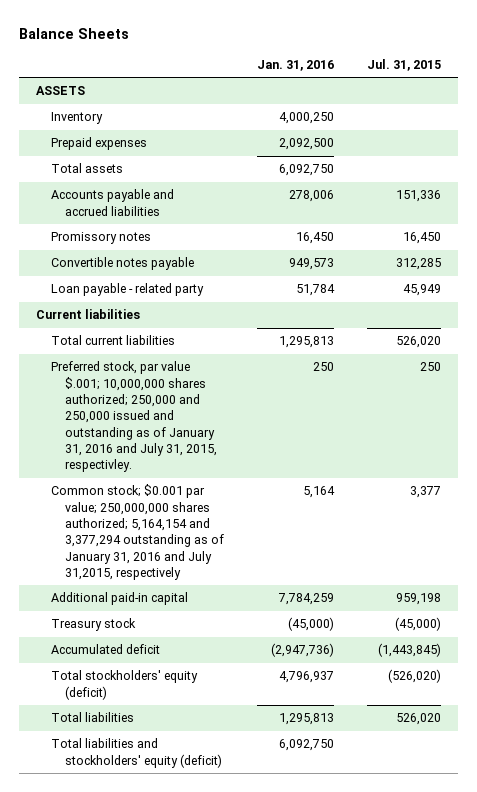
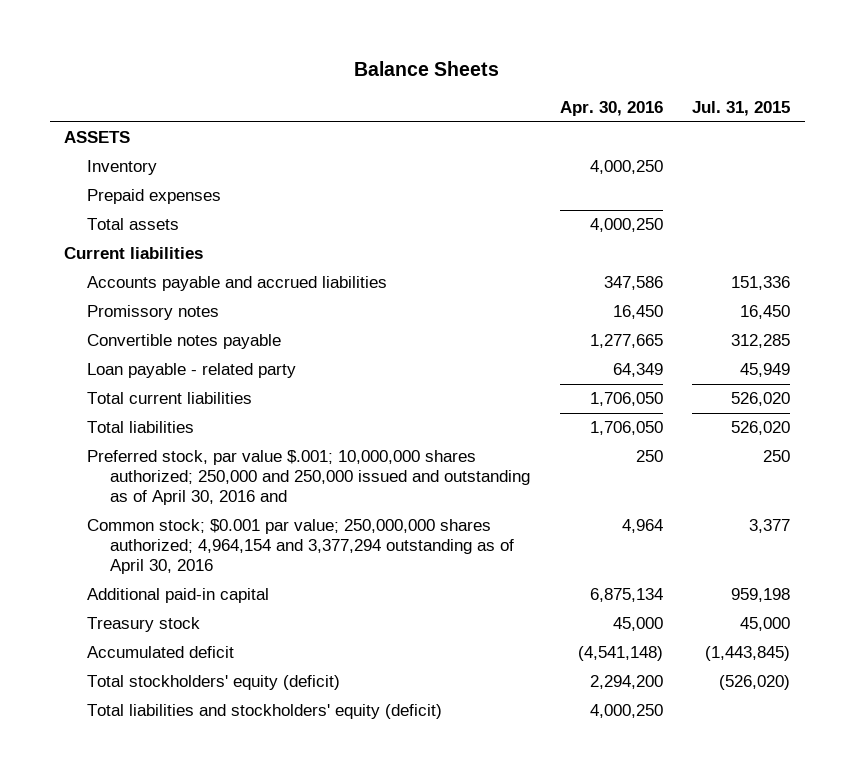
[257,59,335,71] Jan. 31, 2016 -> none
none -> [559,100,663,116] Apr. 30, 2016
[35,309,140,320] Current liabilities -> [64,247,204,260] Current liabilities
[50,712,134,723] Total liabilities -> [87,421,195,434] Total liabilities
[50,361,218,473] Preferred stock, par value $.001; 10,000,000 shares authorized; 250,000 and 250,000 issued and outstanding as of January 31, 2016 and July 31, 2015, respectivley. -> [87,450,531,506] Preferred stock, par value $.001; 10,000,000 shares authorized; 250,000 and 250,000 issued and outstanding as of April 30, 2016 and
[50,484,225,580] Common stock; $0.001 par value; 250,000,000 shares authorized; 5,164,154 and 3,377,294 outstanding as of January 31, 2016 and July 31,2015, respectively -> [87,519,515,575] Common stock; $0.001 par value; 250,000,000 shares authorized; 4,964,154 and 3,377,294 outstanding as of April 30, 2016
[395,617,442,632] (45,000) -> [740,617,791,632] 45,000

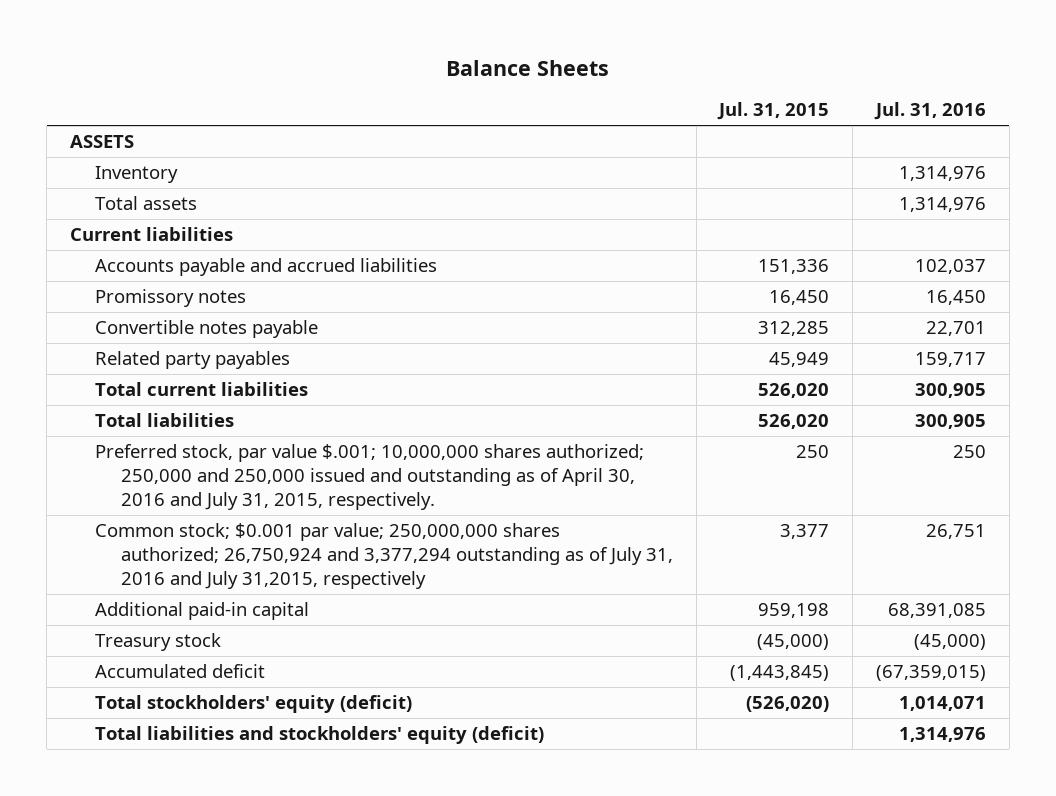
[559,100,663,116] Apr. 30, 2016 -> none
none -> [873,102,986,121] Jul. 31, 2016
[87,189,222,205] Prepaid expenses -> none
[87,363,297,379] Loan payable - related party -> [95,351,291,370] Related party payables
[87,450,531,506] Preferred stock, par value $.001; 10,000,000 shares authorized; 250,000 and 250,000 issued and outstanding as of April 30, 2016 and -> [95,444,645,511] Preferred stock, par value $.001; 10,000,000 shares authorized; 250,000 and 250,000 issued and outstanding as of April 30, 2016 and July 31, 2015, respectively.
[87,519,515,575] Common stock; $0.001 par value; 250,000,000 shares authorized; 4,964,154 and 3,377,294 outstanding as of April 30, 2016 -> [95,523,673,590] Common stock; $0.001 par value; 250,000,000 shares authorized; 26,750,924 and 3,377,294 outstanding as of July 31, 2016 and July 31,2015, respectively
[740,617,791,632] 45,000 -> [757,634,830,651] (45,000)

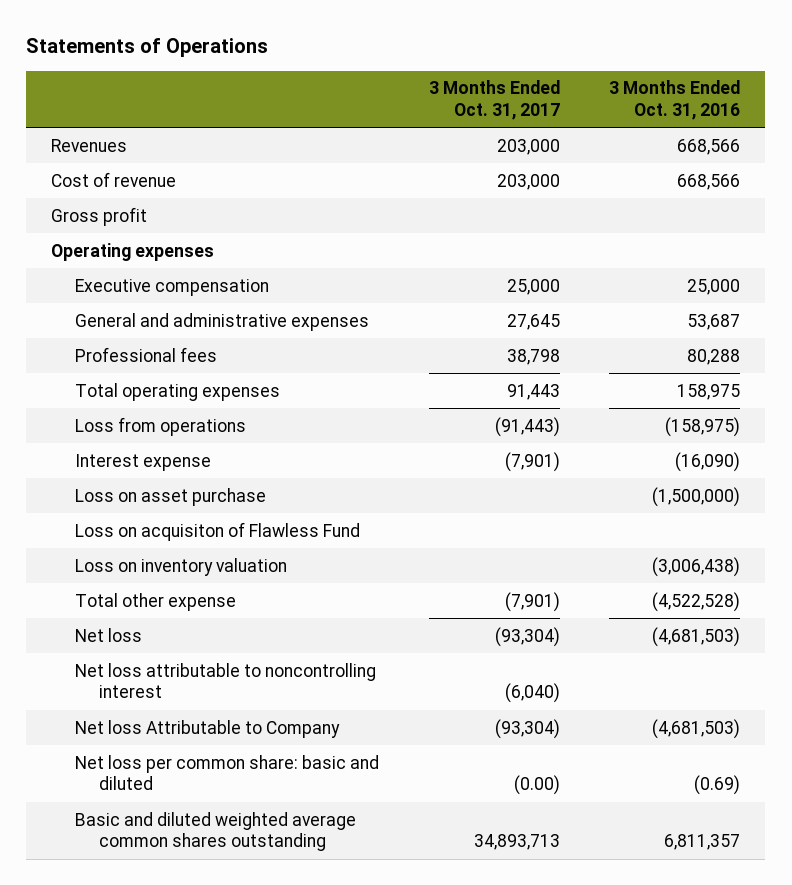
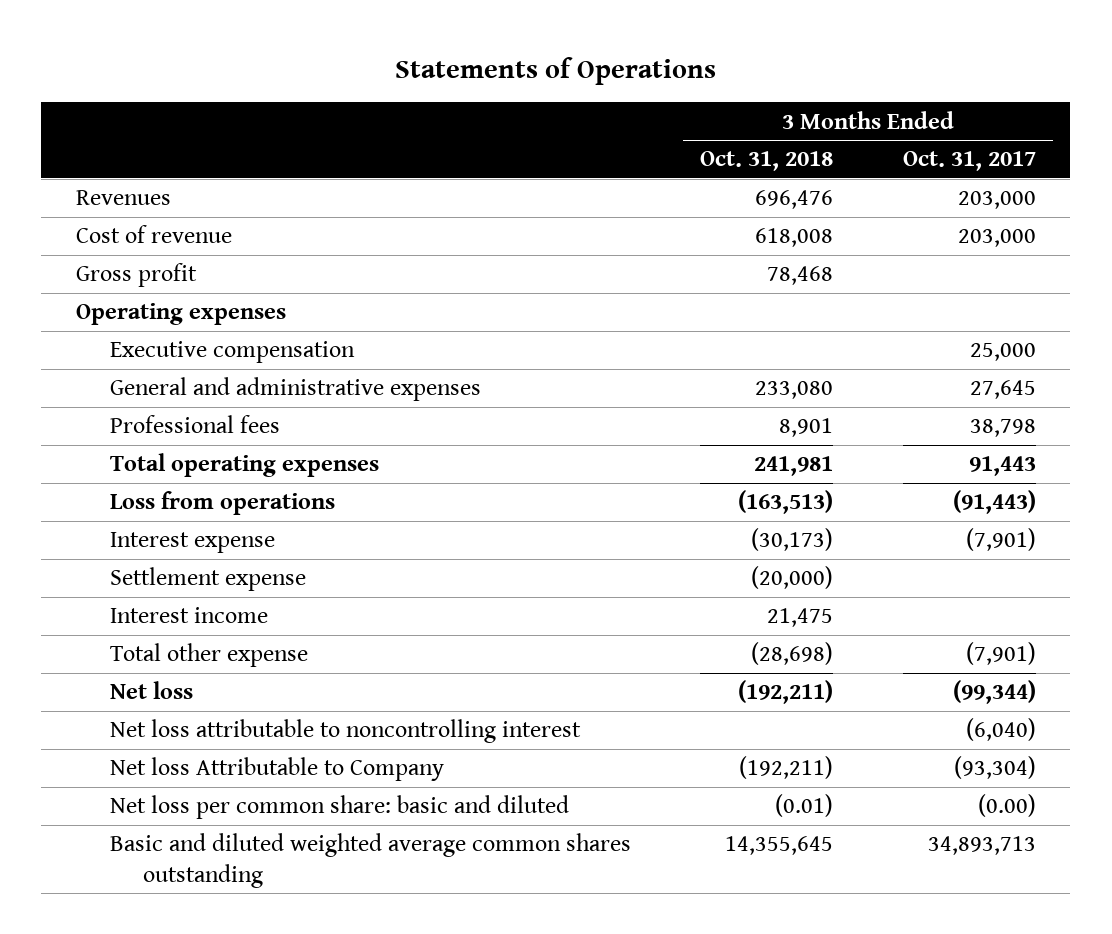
[609,80,741,121] 3 Months Ended Oct. 31, 2016 -> none
none -> [700,151,834,172] Oct. 31, 2018
[75,487,267,506] Loss on asset purchase -> none
[75,521,361,541] Loss on acquisiton of Flawless Fund -> none
[75,557,288,576] Loss on inventory valuation -> none
none -> [109,567,306,592] Settlement expense
none -> [109,607,268,624] Interest income
[494,626,560,647] (93,304) -> [952,680,1036,705] (99,344)

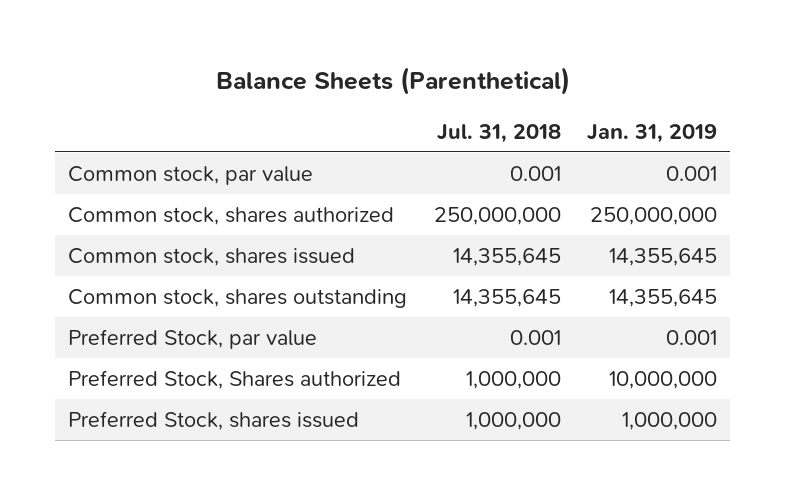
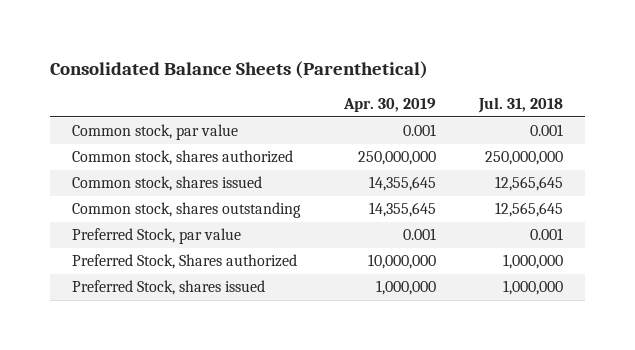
[215,67,570,96] Balance Sheets (Parenthetical) -> [49,60,428,79] Consolidated Balance Sheets (Parenthetical)
[586,123,717,143] Jan. 31, 2019 -> none
none -> [342,98,436,113] Apr. 30, 2019
[452,247,561,266] 14,355,645 -> [495,176,564,192] 12,565,645
[452,288,561,307] 14,355,645 -> [495,202,564,218] 12,565,645

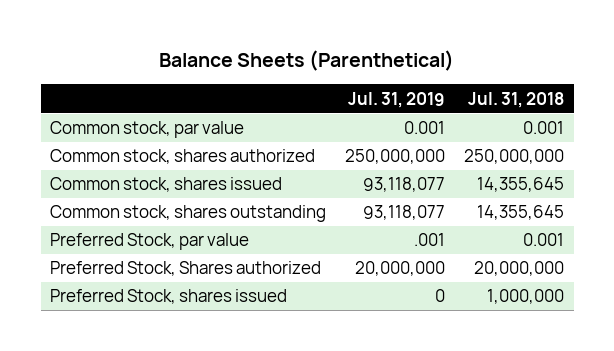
[49,60,428,79] Consolidated Balance Sheets (Parenthetical) -> [159,50,455,72] Balance Sheets (Parenthetical)
[342,98,436,113] Apr. 30, 2019 -> none
none -> [348,91,446,108] Jul. 31, 2019
[495,176,564,192] 12,565,645 -> [477,177,565,193] 14,355,645
[495,202,564,218] 12,565,645 -> [477,205,565,221] 14,355,645
[503,254,564,270] 1,000,000 -> [474,261,565,277] 20,000,000

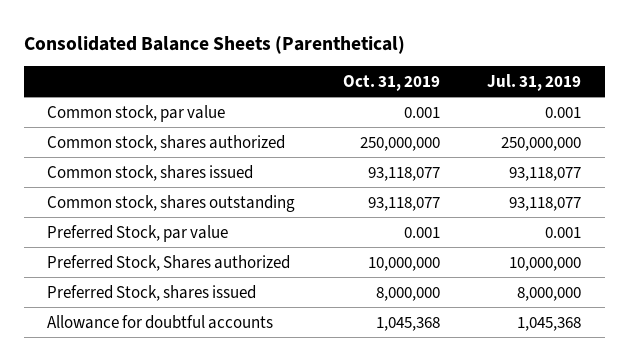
[159,50,455,72] Balance Sheets (Parenthetical) -> [23,35,405,54] Consolidated Balance Sheets (Parenthetical)
[468,91,565,108] Jul. 31, 2018 -> none
none -> [342,74,440,91] Oct. 31, 2019
[414,233,446,247] .001 -> [545,226,582,238] 0.001
[355,261,446,277] 20,000,000 -> [509,256,582,271] 10,000,000
[435,289,446,303] 0 -> [517,286,582,301] 8,000,000
none -> [47,314,274,329] Allowance for doubtful accounts

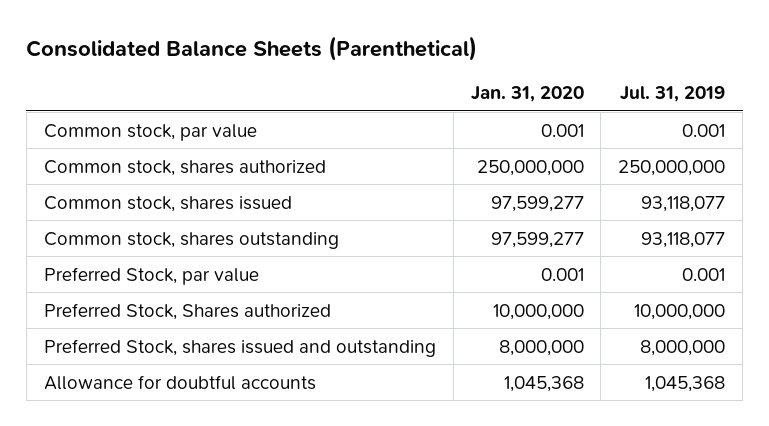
[342,74,440,91] Oct. 31, 2019 -> none
none -> [470,86,584,103] Jan. 31, 2020
[47,284,257,301] Preferred Stock, shares issued -> [43,338,436,357] Preferred Stock, shares issued and outstanding

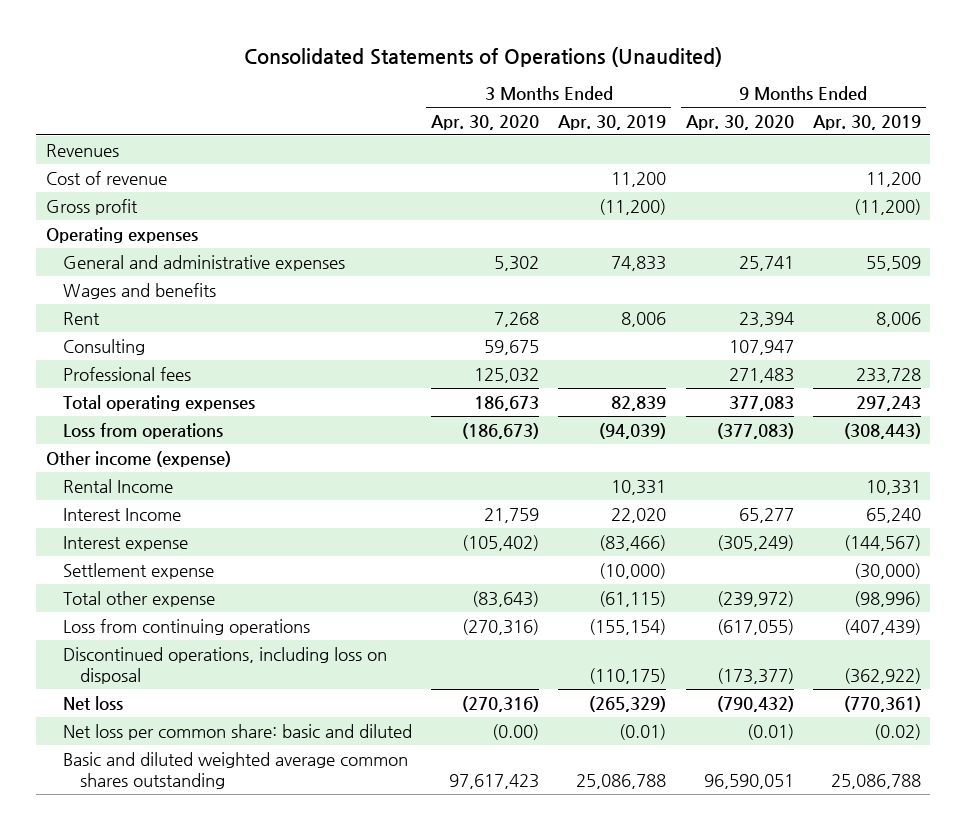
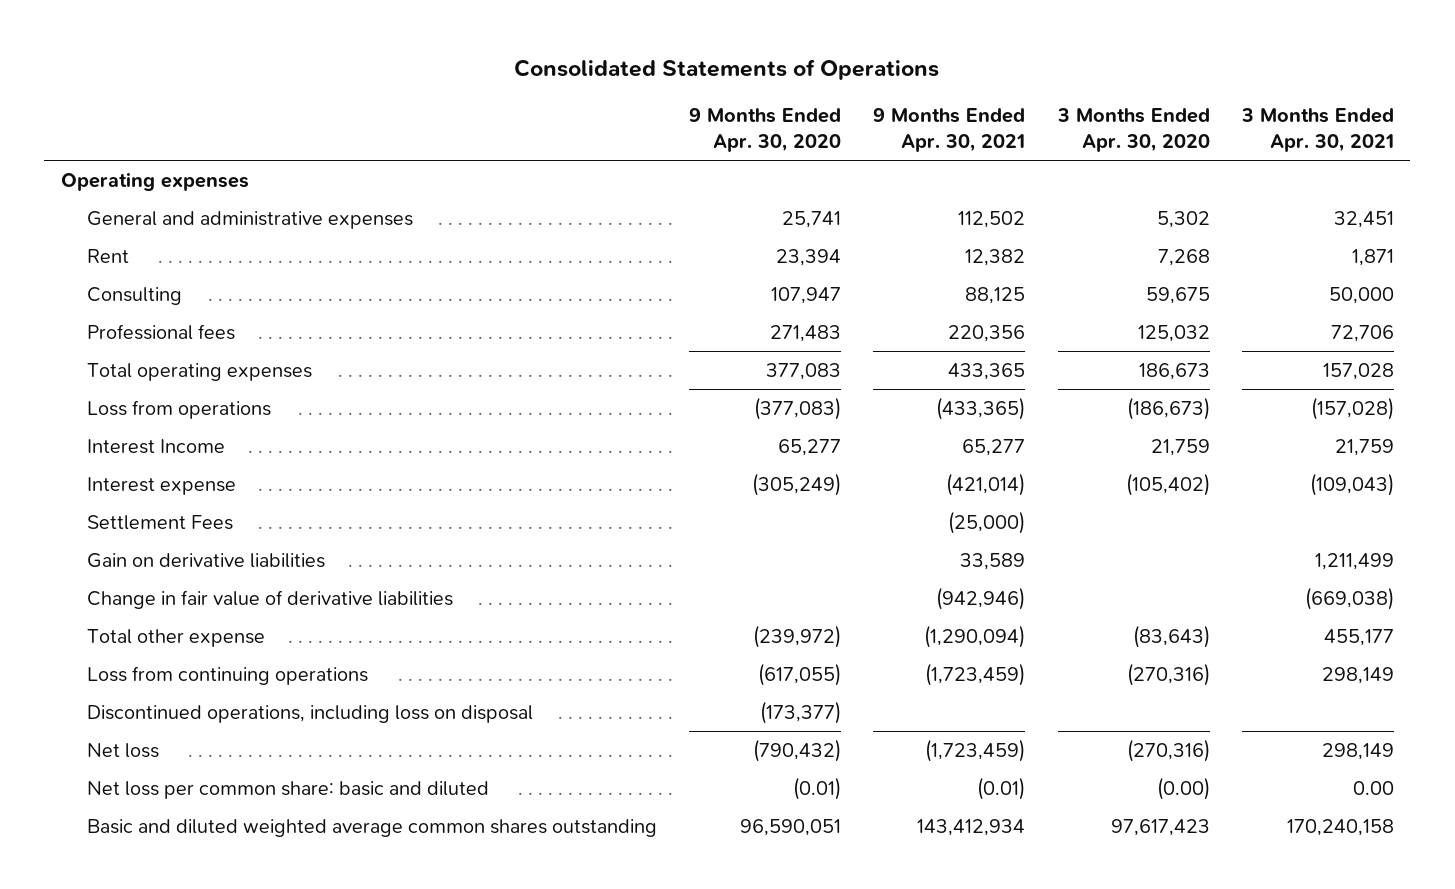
[244,46,723,67] Consolidated Statements of Operations (Unaudited) -> [514,58,940,80] Consolidated Statements of Operations
[558,114,667,130] Apr. 30, 2019 -> none
[812,114,921,130] Apr. 30, 2019 -> none
none -> [873,107,1026,152] 9 Months Ended Apr. 30, 2021
none -> [1240,107,1394,152] 3 Months Ended Apr. 30, 2021
[45,143,119,157] Revenues -> none
[45,170,167,185] Cost of revenue -> none
[45,198,138,215] Gross profit -> none
[63,282,217,299] Wages and benefits -> none
[45,450,231,467] Other income (expense) -> none
[63,478,174,493] Rental Income -> none
[63,562,215,579] Settlement expense -> [86,514,233,530] Settlement Fees
none -> [86,552,325,568] Gain on derivative liabilities
none -> [86,589,453,609] Change in fair value of derivative liabilities

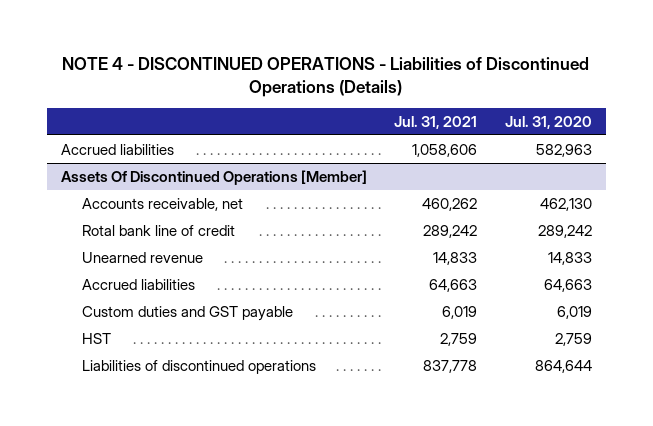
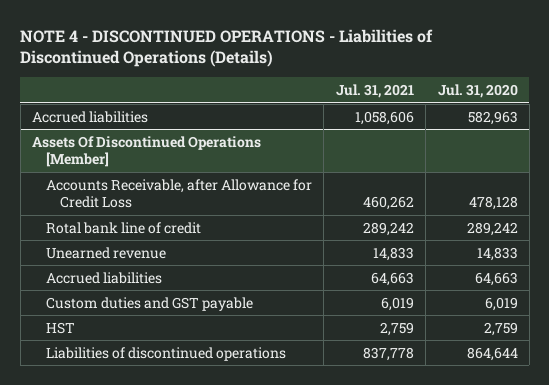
[81,198,243,212] Accounts receivable, net -> [46,178,313,209] Accounts Receivable, after Allowance for Credit Loss
[540,198,593,212] 462,130 -> [468,196,518,211] 478,128

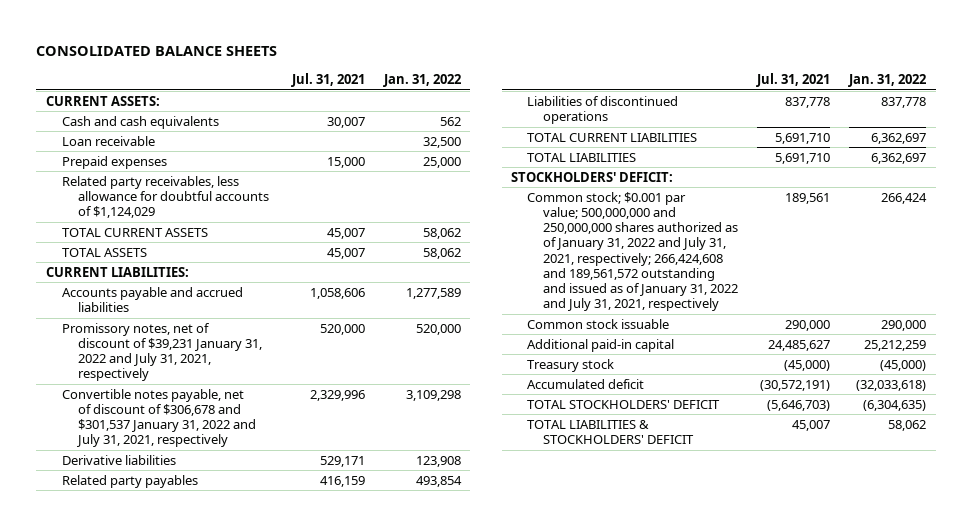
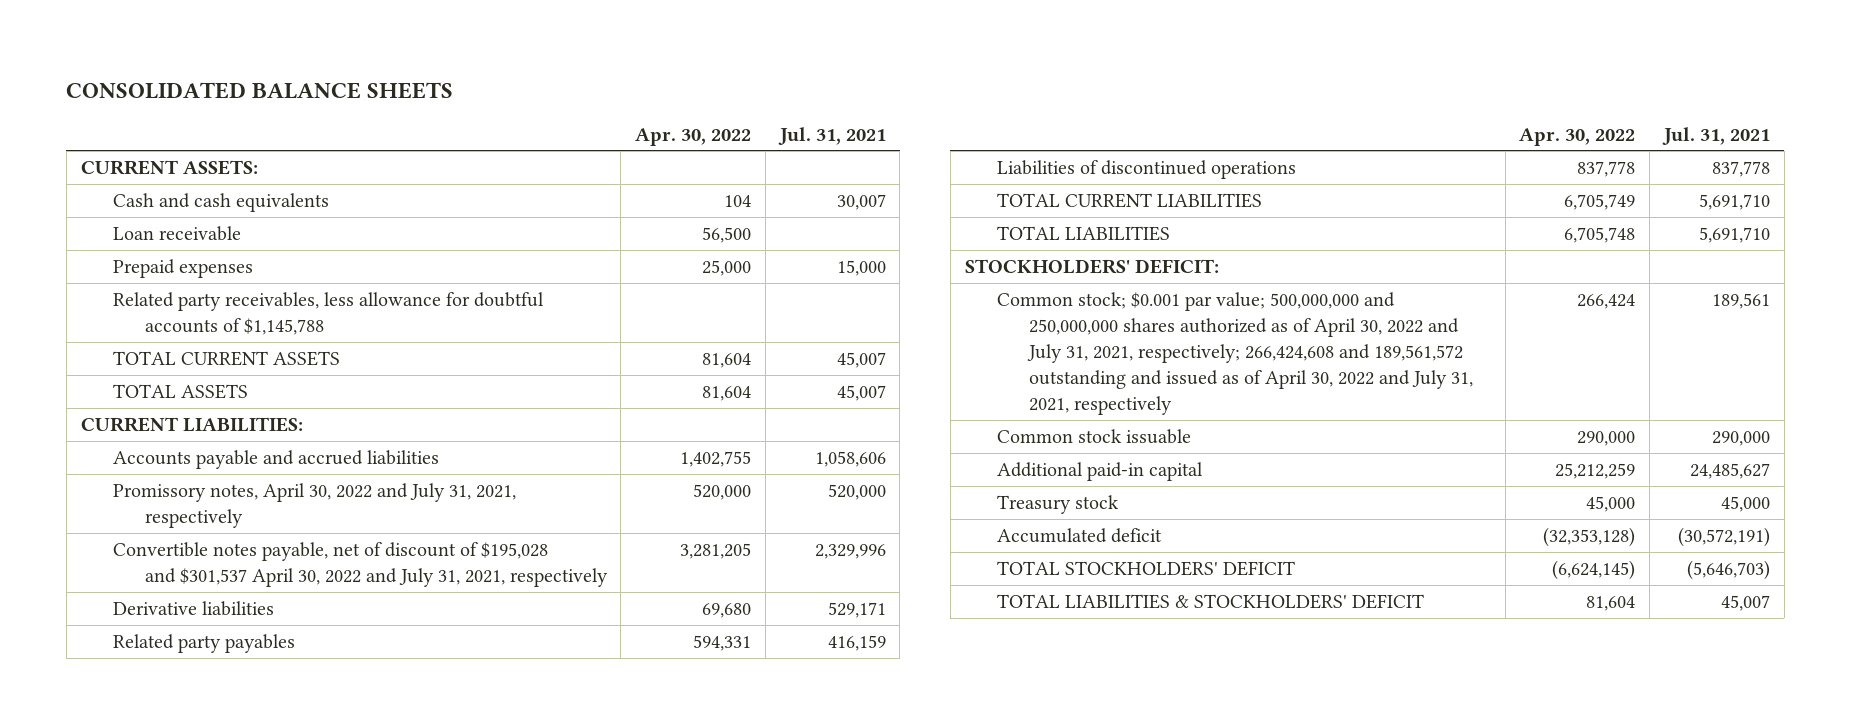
[382,73,461,87] Jan. 31, 2022 -> none
none -> [635,127,752,146] Apr. 30, 2022
[61,175,269,219] Related party receivables, less allowance for doubtful accounts of $1,124,029 -> [112,291,544,335] Related party receivables, less allowance for doubtful accounts of $1,145,788
[61,322,262,382] Promissory notes, net of discount of $39,231 January 31, 2022 and July 31, 2021, respectively -> [112,482,516,528] Promissory notes, April 30, 2022 and July 31, 2021, respectively
[61,388,256,448] Convertible notes payable, net of discount of $306,678 and $301,537 January 31, 2022 and July 31, 2021, respectively -> [112,541,608,587] Convertible notes payable, net of discount of $195,028 and $301,537 April 30, 2022 and July 31, 2021, respectively
[527,191,739,312] Common stock; $0.001 par value; 500,000,000 and 250,000,000 shares authorized as of January 31, 2022 and July 31, 2021, respectively; 266,424,608 and 189,561,572 outstanding and issued as of January 31, 2022 and July 31, 2021, respectively -> [996,291,1473,415] Common stock; $0.001 par value; 500,000,000 and 250,000,000 shares authorized as of April 30, 2022 and July 31, 2021, respectively; 266,424,608 and 189,561,572 outstanding and issued as of April 30, 2022 and July 31, 2021, respectively
[784,359,831,371] (45,000) -> [1720,495,1770,512] 45,000

